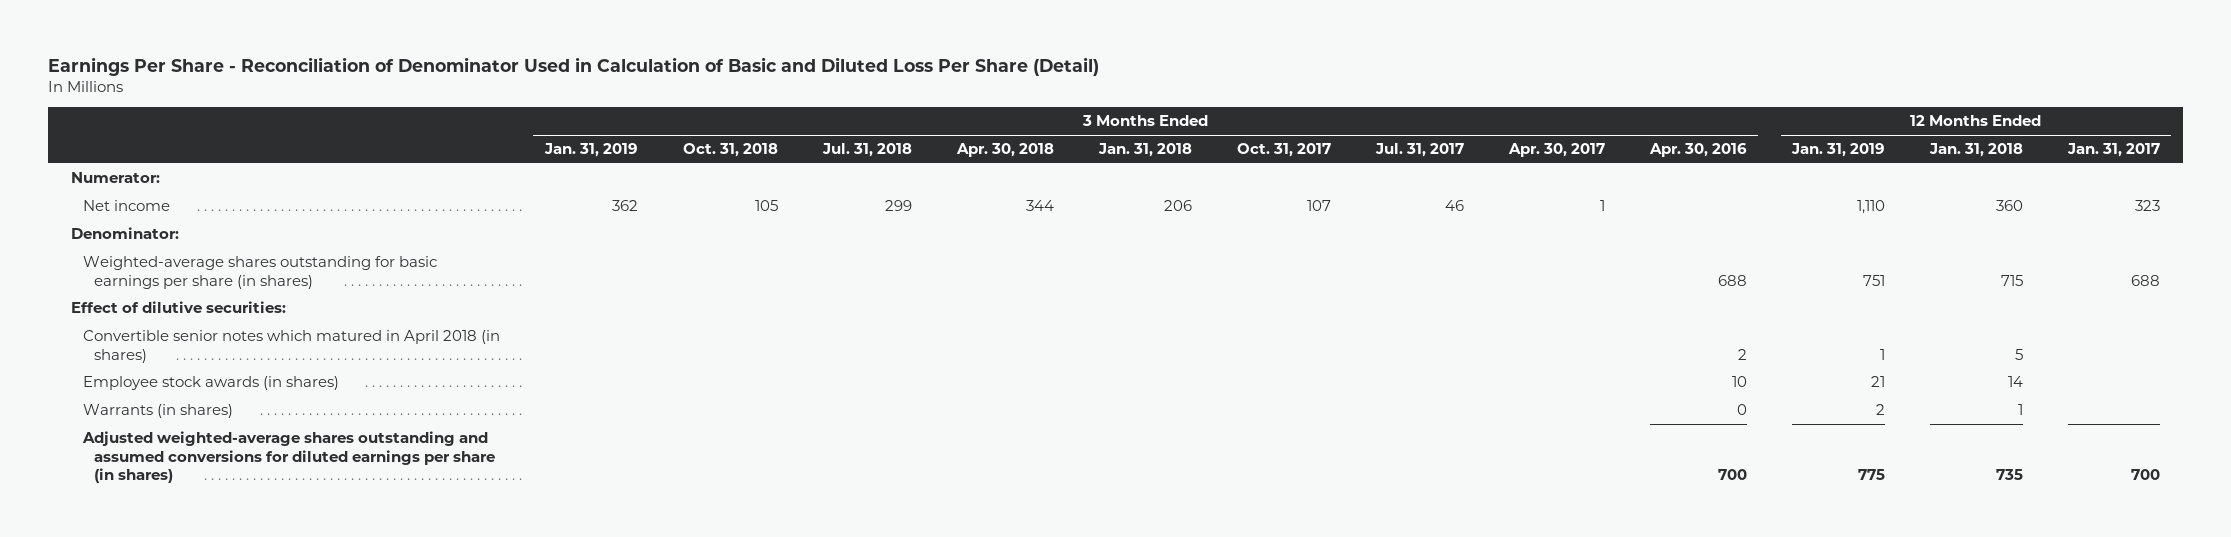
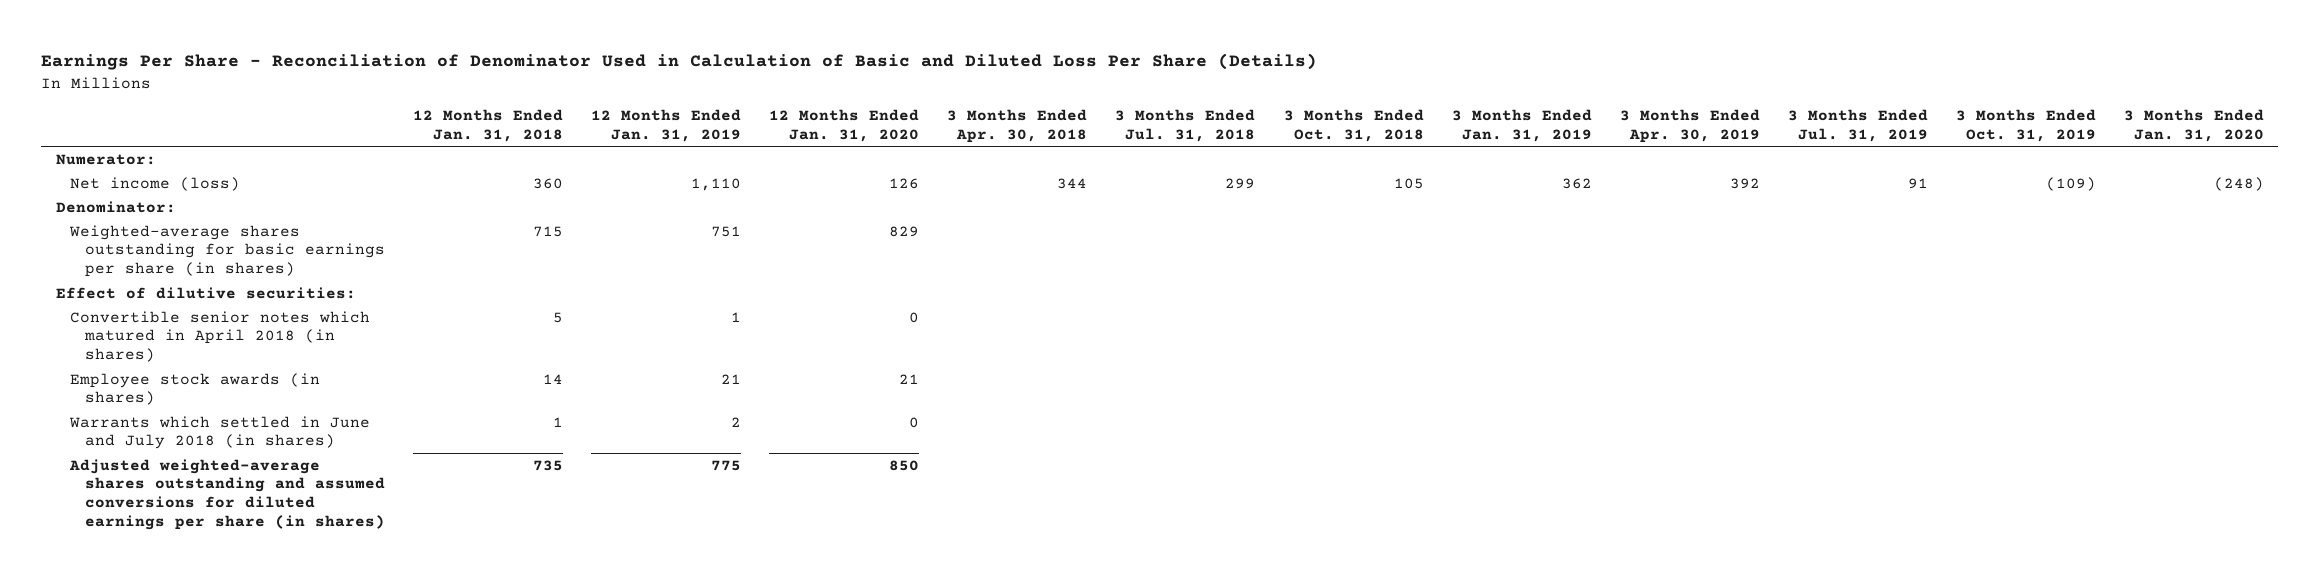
[48,56,1100,76] Earnings Per Share - Reconciliation of Denominator Used in Calculation of Basic and Diluted Loss Per Share (Detail) -> [41,53,1318,71] Earnings Per Share - Reconciliation of Denominator Used in Calculation of Basic and Diluted Loss Per Share (Details)
[1097,143,1192,158] Jan. 31, 2018 -> none
[1236,143,1331,158] Oct. 31, 2017 -> none
[1374,143,1464,158] Jul. 31, 2017 -> none
[1507,143,1605,158] Apr. 30, 2017 -> none
[1649,143,1748,158] Apr. 30, 2016 -> none
[2067,143,2161,158] Jan. 31, 2017 -> none
none -> [769,109,920,142] 12 Months Ended Jan. 31, 2020
none -> [1619,109,1760,143] 3 Months Ended Apr. 30, 2019
none -> [1787,109,1928,142] 3 Months Ended Jul. 31, 2019
none -> [1955,109,2096,142] 3 Months Ended Oct. 31, 2019
none -> [2124,109,2265,142] 3 Months Ended Jan. 31, 2020
[82,200,170,212] Net income -> [70,176,241,191] Net income (loss)
[82,404,233,419] Warrants (in shares) -> [69,415,371,450] Warrants which settled in June and July 2018 (in shares)

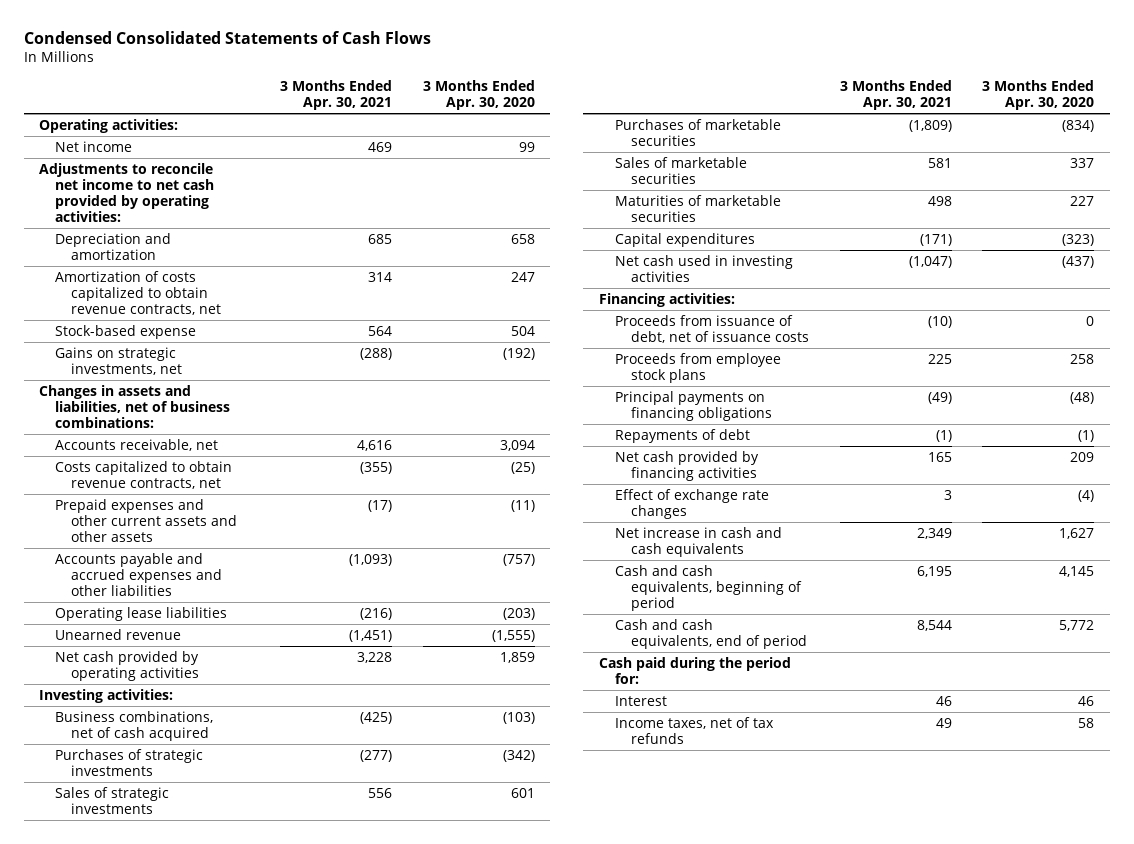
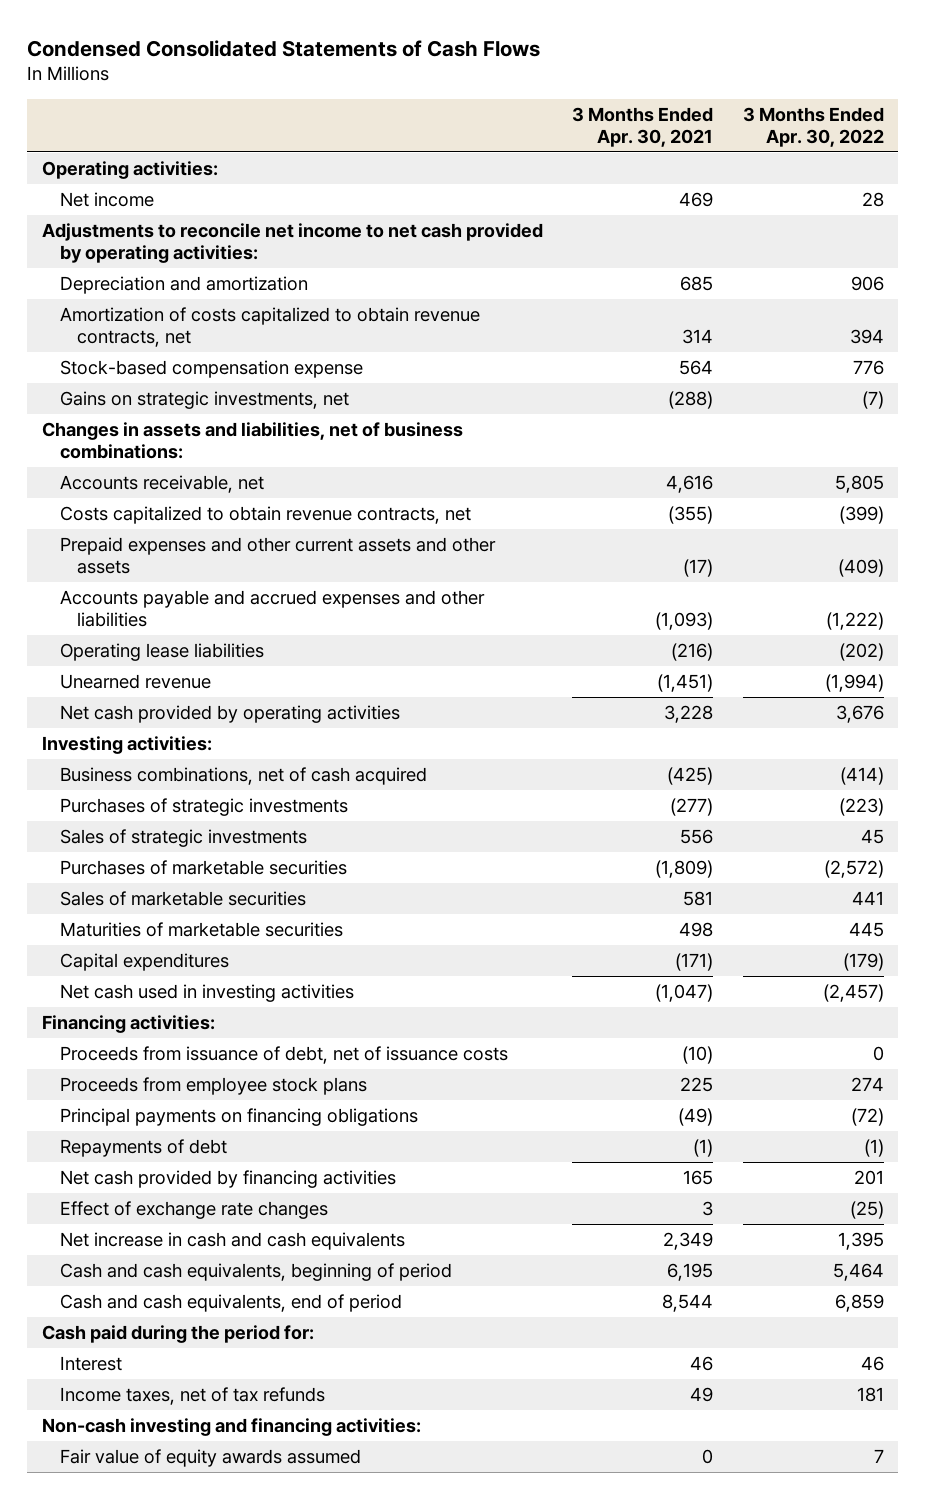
[422,80,535,111] 3 Months Ended Apr. 30, 2020 -> none
none -> [742,106,884,147] 3 Months Ended Apr. 30, 2022
[55,324,197,339] Stock-based expense -> [59,360,363,379] Stock-based compensation expense
none -> [41,1418,421,1437] Non-cash investing and financing activities:
none -> [59,1449,361,1468] Fair value of equity awards assumed

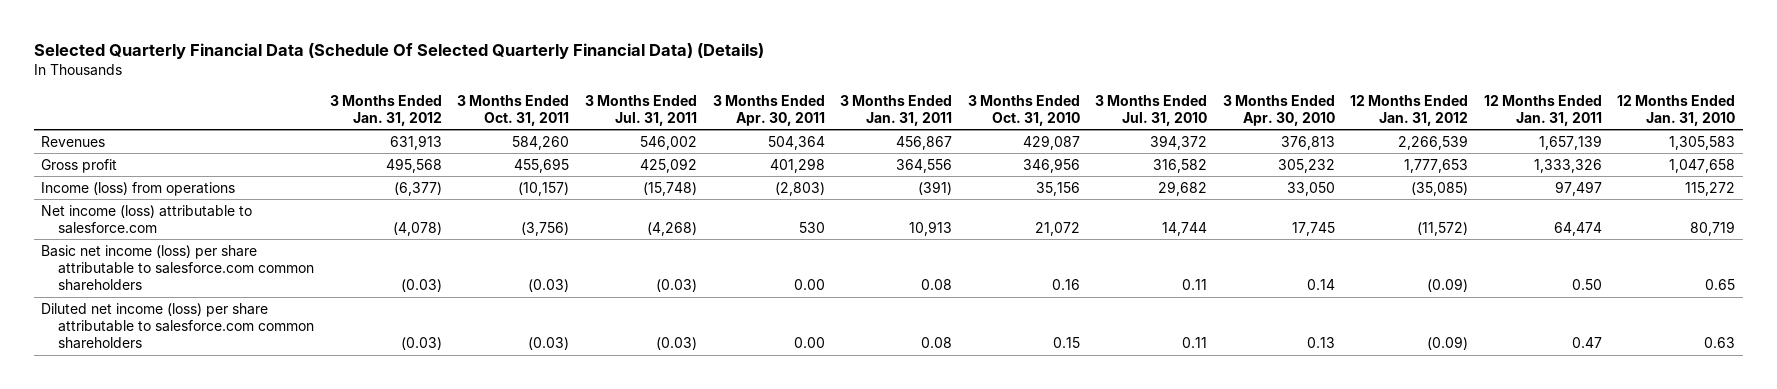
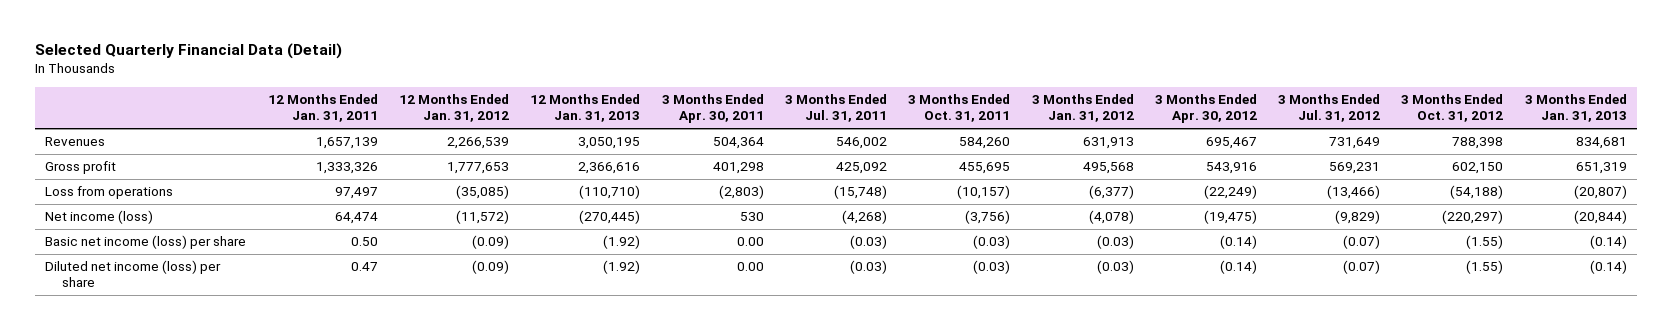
[33,42,764,59] Selected Quarterly Financial Data (Schedule Of Selected Quarterly Financial Data) (Details) -> [34,43,342,60] Selected Quarterly Financial Data (Detail)
[840,94,953,126] 3 Months Ended Jan. 31, 2011 -> none
[967,94,1080,126] 3 Months Ended Oct. 31, 2010 -> none
[1095,94,1208,126] 3 Months Ended Jul. 31, 2010 -> none
[1222,94,1335,126] 3 Months Ended Apr. 30, 2010 -> none
[1617,94,1736,126] 12 Months Ended Jan. 31, 2010 -> none
none -> [530,94,641,123] 12 Months Ended Jan. 31, 2013
none -> [1154,94,1257,124] 3 Months Ended Apr. 30, 2012
none -> [1278,94,1381,123] 3 Months Ended Jul. 31, 2012
none -> [1401,94,1504,123] 3 Months Ended Oct. 31, 2012
none -> [1524,94,1627,123] 3 Months Ended Jan. 31, 2013
[41,181,236,196] Income (loss) from operations -> [45,186,174,200] Loss from operations
[41,204,253,234] Net income (loss) attributable to salesforce.com -> [45,210,154,225] Net income (loss)
[41,244,315,292] Basic net income (loss) per share attributable to salesforce.com common shareholders -> [45,235,247,250] Basic net income (loss) per share
[41,302,315,350] Diluted net income (loss) per share attributable to salesforce.com common shareholders -> [45,260,222,288] Diluted net income (loss) per share

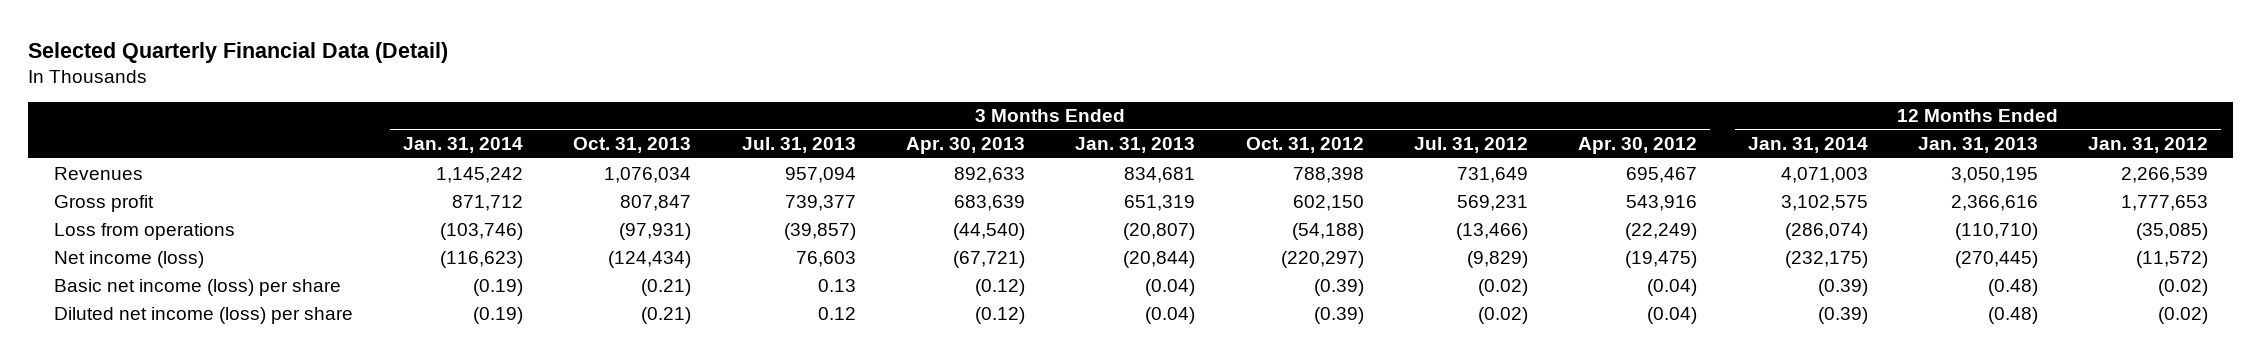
[267,94,378,123] 12 Months Ended Jan. 31, 2011 -> none
[661,94,764,124] 3 Months Ended Apr. 30, 2011 -> none
[784,94,887,123] 3 Months Ended Jul. 31, 2011 -> none
[908,94,1011,123] 3 Months Ended Oct. 31, 2011 -> none
[1031,94,1134,123] 3 Months Ended Jan. 31, 2012 -> none
none -> [402,137,523,154] Jan. 31, 2014
none -> [573,137,692,154] Oct. 31, 2013
none -> [741,137,856,154] Jul. 31, 2013
none -> [905,137,1025,155] Apr. 30, 2013
none -> [1747,137,1868,154] Jan. 31, 2014
[471,235,509,250] (0.09) -> [2158,278,2209,296] (0.02)
[603,235,641,250] (1.92) -> [1987,278,2038,296] (0.48)
[1219,235,1257,250] (0.14) -> [1647,278,1698,296] (0.04)
[1343,235,1381,250] (0.07) -> [1477,278,1528,296] (0.02)
[1466,235,1504,250] (1.55) -> [1313,278,1364,296] (0.39)
[1589,235,1627,250] (0.14) -> [1145,278,1196,296] (0.04)
[471,260,509,275] (0.09) -> [2158,306,2209,324] (0.02)
[603,260,641,275] (1.92) -> [1987,306,2038,324] (0.48)
[1219,260,1257,275] (0.14) -> [1647,306,1698,324] (0.04)
[1343,260,1381,275] (0.07) -> [1477,306,1528,324] (0.02)
[1466,260,1504,275] (1.55) -> [1313,306,1364,324] (0.39)
[1589,260,1627,275] (0.14) -> [1145,306,1196,324] (0.04)

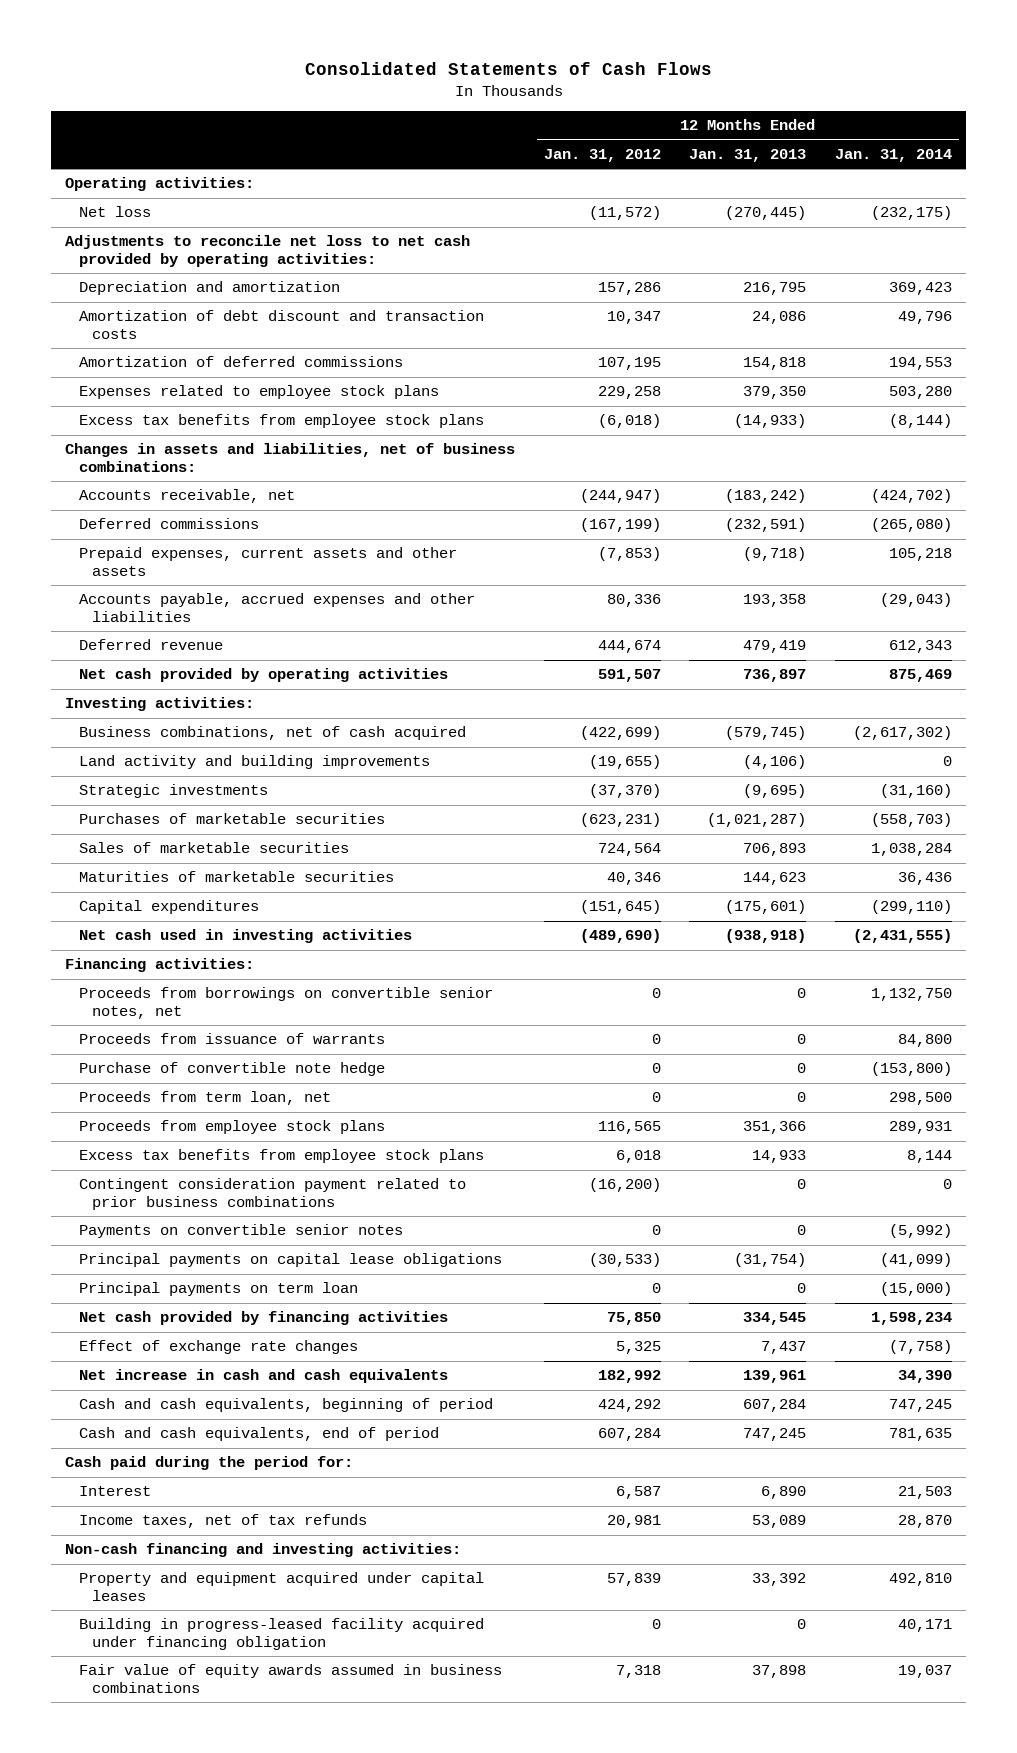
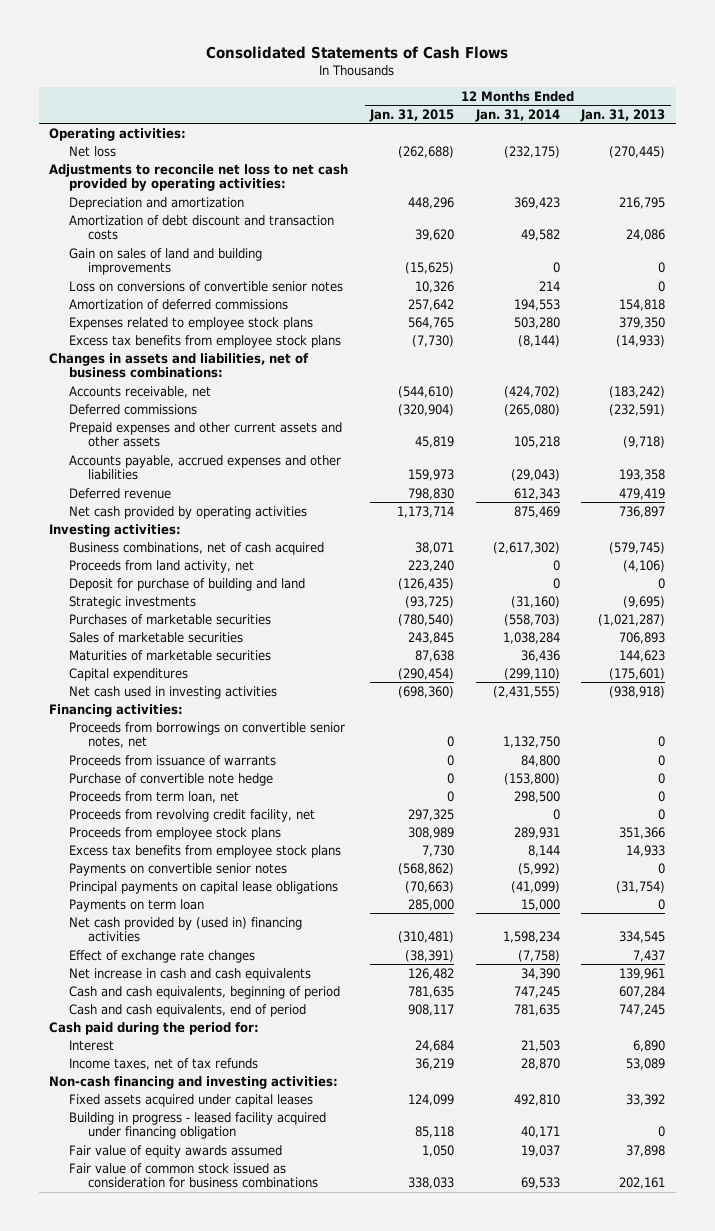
[543,148,661,162] Jan. 31, 2012 -> none
none -> [369,108,455,122] Jan. 31, 2015
[897,311,952,325] 49,796 -> [520,229,560,242] 49,582
none -> [68,247,262,276] Gain on sales of land and building improvements
none -> [68,280,343,292] Loss on conversions of convertible senior notes
[78,547,457,576] Prepaid expenses, current assets and other assets -> [68,421,342,448] Prepaid expenses and other current assets and other assets
[78,755,430,770] Land activity and building improvements -> [68,559,254,573] Proceeds from land activity, net
none -> [68,577,305,591] Deposit for purchase of building and land
none -> [68,808,315,822] Proceeds from revolving credit facility, net
[78,1178,466,1210] Contingent consideration payment related to prior business combinations -> none
[78,1282,358,1297] Principal payments on term loan -> [68,898,204,912] Payments on term loan
[879,1282,952,1297] (15,000) -> [520,898,560,911] 15,000
[78,1311,448,1326] Net cash provided by financing activities -> [68,916,302,943] Net cash provided by (used in) financing activities
[78,1572,484,1601] Property and equipment acquired under capital leases -> [68,1093,313,1107] Fixed assets acquired under capital leases
[78,1618,484,1650] Building in progress-leased facility acquired under financing obligation -> [68,1111,326,1140] Building in progress - leased facility acquired under financing obligation
[78,1664,502,1693] Fair value of equity awards assumed in business combinations -> [68,1144,282,1158] Fair value of equity awards assumed
none -> [68,1162,319,1189] Fair value of common stock issued as consideration for business combinations

